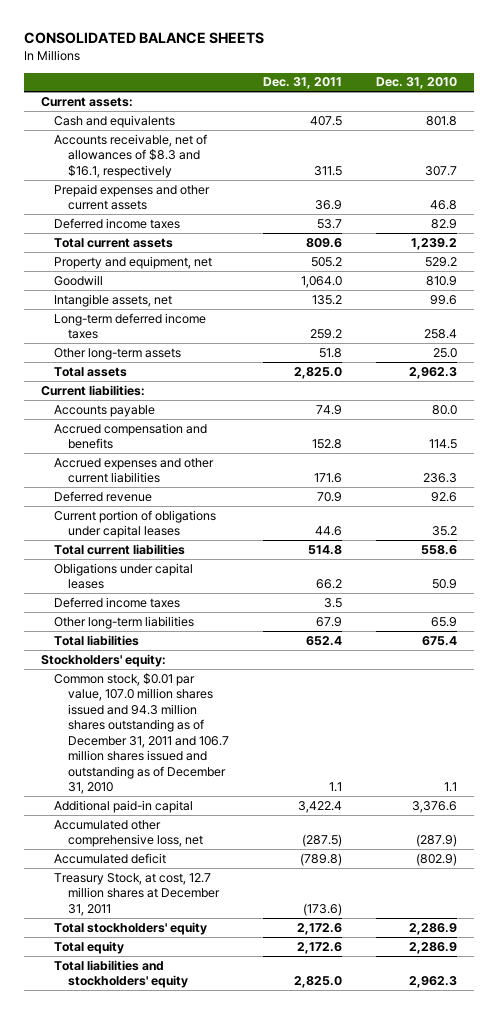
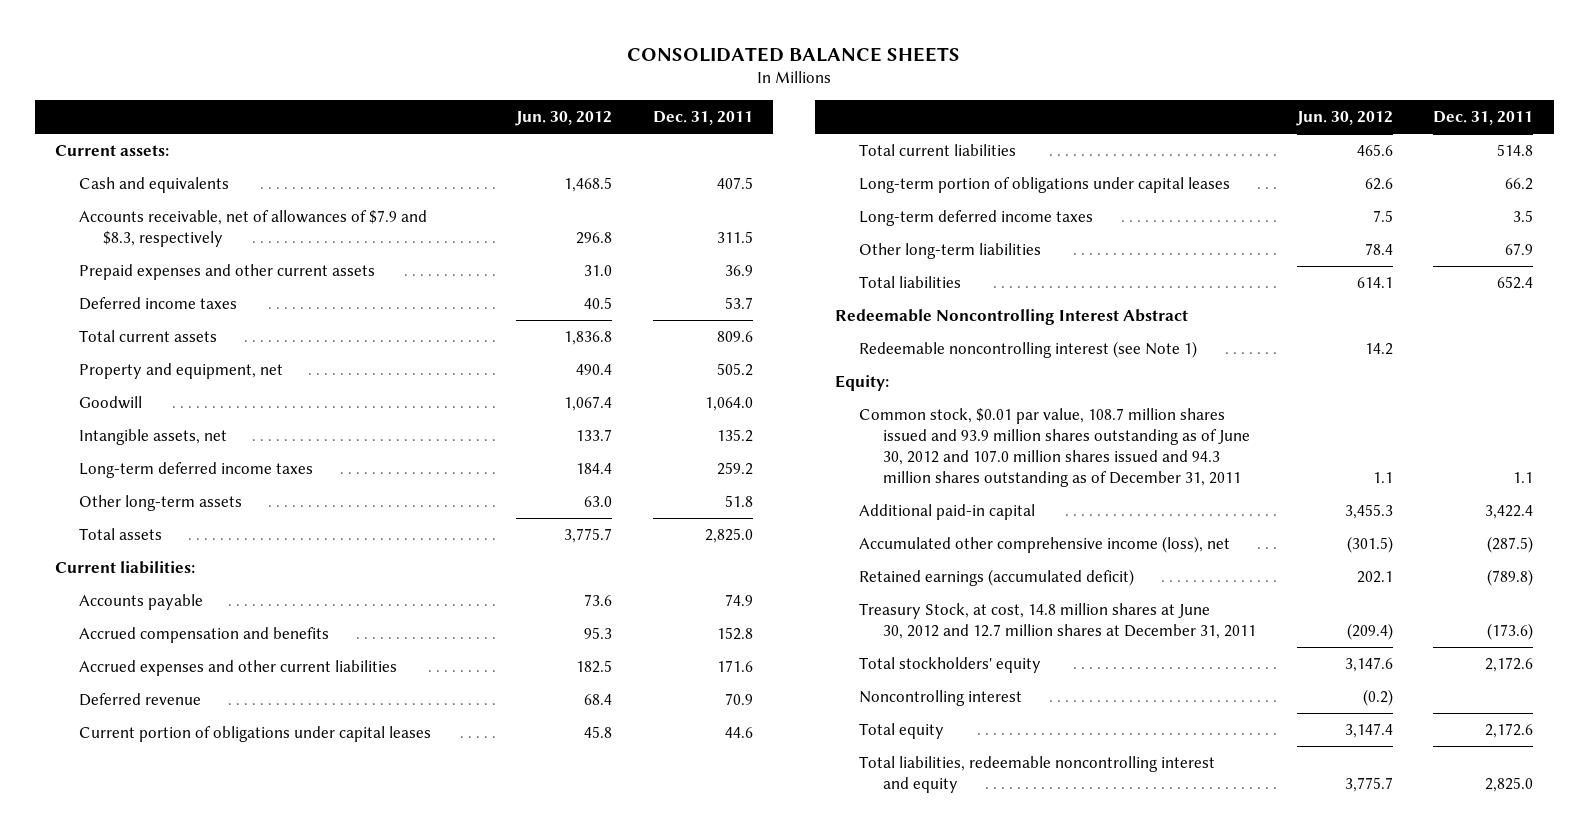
[376,77,458,90] Dec. 31, 2010 -> none
none -> [515,111,613,127] Jun. 30, 2012
[54,133,208,178] Accounts receivable, net of allowances of $8.3 and $16.1, respectively -> [78,210,427,247] Accounts receivable, net of allowances of $7.9 and $8.3, respectively
[54,562,194,590] Obligations under capital leases -> [859,177,1231,194] Long-term portion of obligations under capital leases
[54,596,181,608] Deferred income taxes -> [859,210,1094,227] Long-term deferred income taxes
none -> [835,309,1189,326] Redeemable Noncontrolling Interest Abstract
none -> [859,341,1198,359] Redeemable noncontrolling interest (see Note 1)
[40,653,166,667] Stockholders' equity: -> [835,375,890,392] Equity:
[54,672,230,795] Common stock, $0.01 par value, 107.0 million shares issued and 94.3 million shares outstanding as of December 31, 2011 and 106.7 million shares issued and outstanding as of December 31, 2010 -> [859,408,1251,487] Common stock, $0.01 par value, 108.7 million shares issued and 93.9 million shares outstanding as of June 30, 2012 and 107.0 million shares issued and 94.3 million shares outstanding as of December 31, 2011
[54,819,204,848] Accumulated other comprehensive loss, net -> [859,536,1231,554] Accumulated other comprehensive income (loss), net
[54,852,167,864] Accumulated deficit -> [859,569,1135,587] Retained earnings (accumulated deficit)
[54,872,221,916] Treasury Stock, at cost, 12.7 million shares at December 31, 2011 -> [859,603,1257,639] Treasury Stock, at cost, 14.8 million shares at June 30, 2012 and 12.7 million shares at December 31, 2011
none -> [859,690,1023,707] Noncontrolling interest
[54,959,189,989] Total liabilities and stockholders' equity -> [859,756,1216,793] Total liabilities, redeemable noncontrolling interest and equity

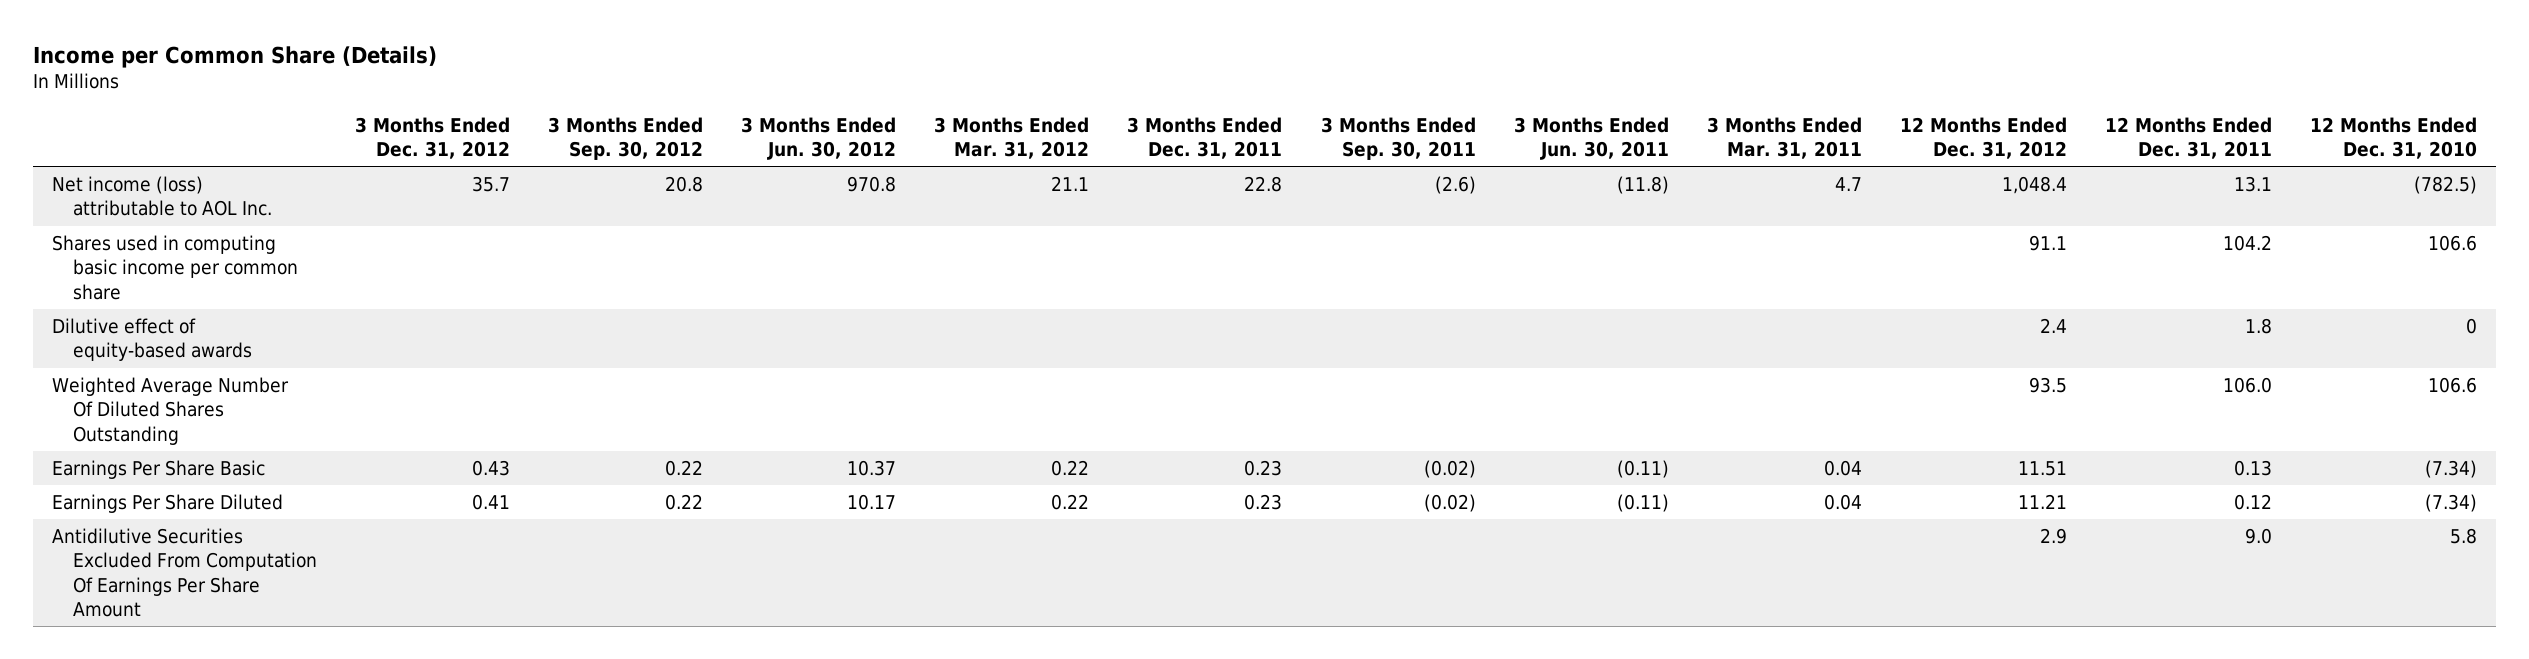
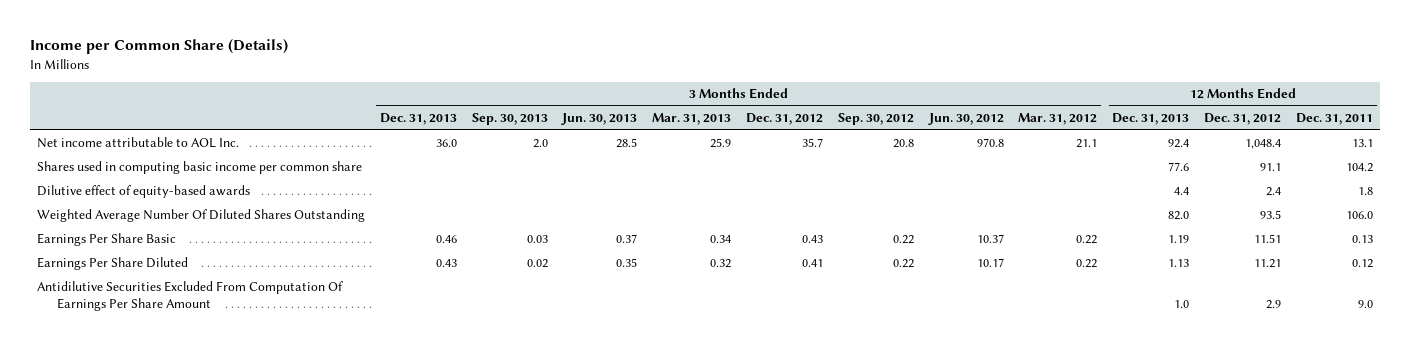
[1127,116,1283,160] 3 Months Ended Dec. 31, 2011 -> none
[1320,116,1476,161] 3 Months Ended Sep. 30, 2011 -> none
[1513,116,1669,161] 3 Months Ended Jun. 30, 2011 -> none
[1706,116,1862,160] 3 Months Ended Mar. 31, 2011 -> none
[2310,116,2478,160] 12 Months Ended Dec. 31, 2010 -> none
none -> [379,113,457,126] Dec. 31, 2013
none -> [471,113,548,126] Sep. 30, 2013
none -> [561,113,638,126] Jun. 30, 2013
none -> [652,113,732,126] Mar. 31, 2013
none -> [1112,113,1190,126] Dec. 31, 2013
[52,176,273,217] Net income (loss) attributable to AOL Inc. -> [36,137,239,149] Net income attributable to AOL Inc.

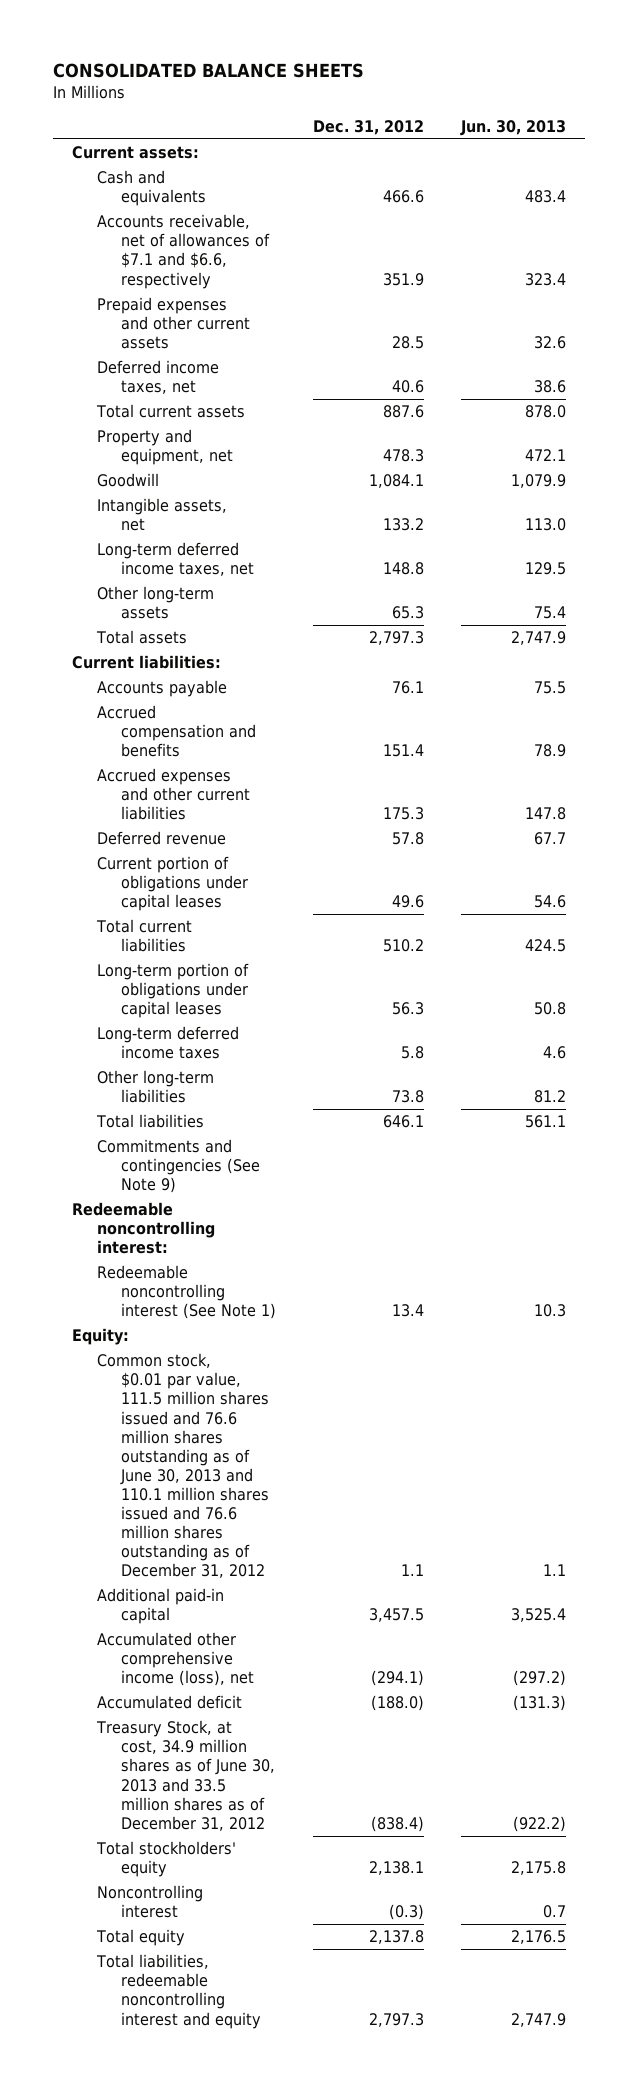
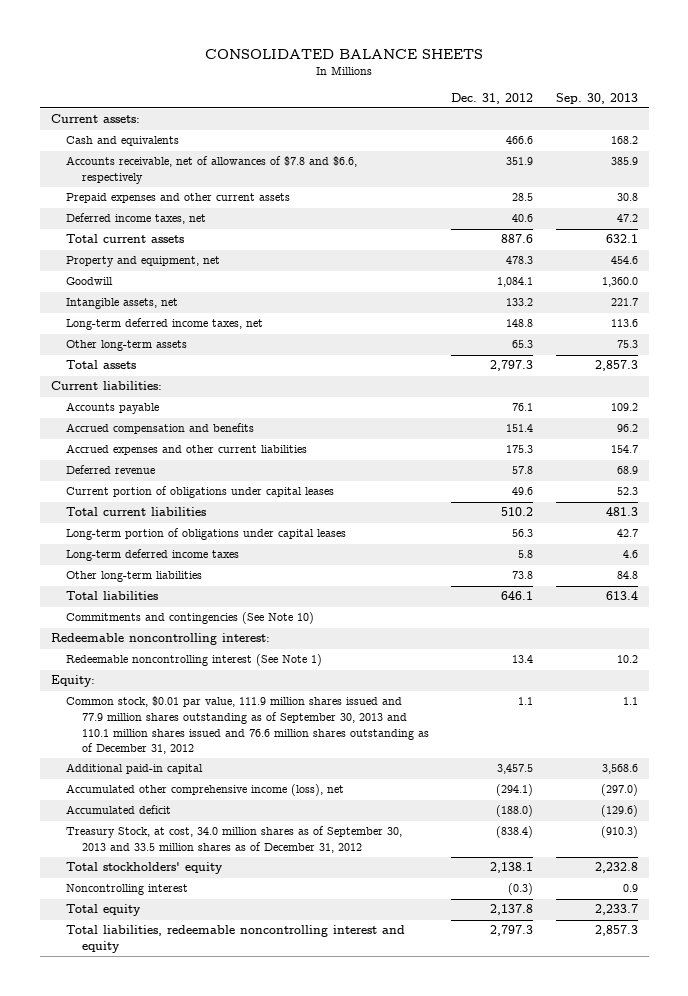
[460,119,567,136] Jun. 30, 2013 -> none
none -> [555,92,638,104] Sep. 30, 2013
[96,214,271,289] Accounts receivable, net of allowances of $7.1 and $6.6, respectively -> [66,156,358,185] Accounts receivable, net of allowances of $7.8 and $6.6, respectively
[96,1139,261,1194] Commitments and contingencies (See Note 9) -> [66,612,315,625] Commitments and contingencies (See Note 10)
[96,1353,270,1579] Common stock, $0.01 par value, 111.5 million shares issued and 76.6 million shares outstanding as of June 30, 2013 and 110.1 million shares issued and 76.6 million shares outstanding as of December 31, 2012 -> [66,696,429,755] Common stock, $0.01 par value, 111.9 million shares issued and 77.9 million shares outstanding as of September 30, 2013 and 110.1 million shares issued and 76.6 million shares outstanding as of December 31, 2012
[95,1720,276,1831] Treasury Stock, at cost, 34.9 million shares as of June 30, 2013 and 33.5 million shares as of December 31, 2012 -> [66,826,403,854] Treasury Stock, at cost, 34.0 million shares as of September 30, 2013 and 33.5 million shares as of December 31, 2012

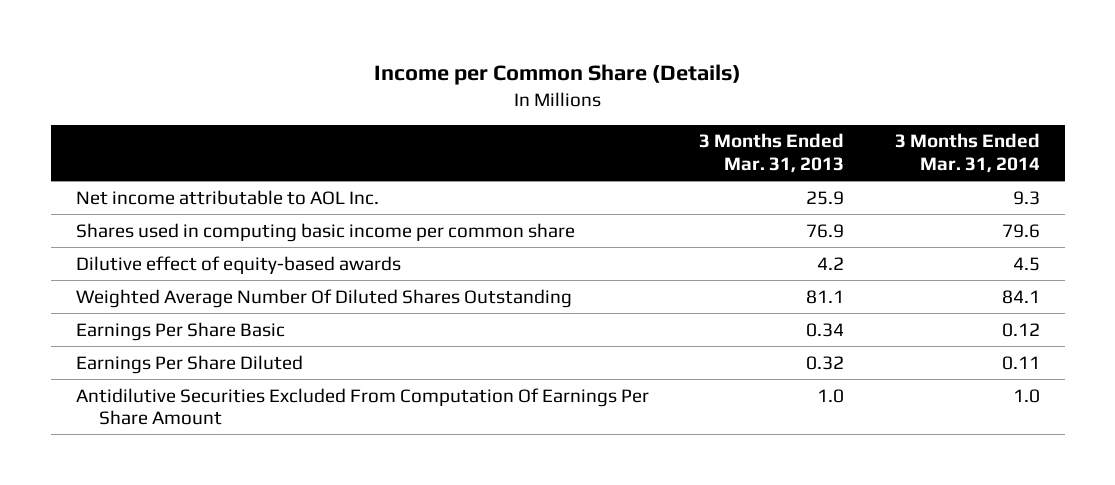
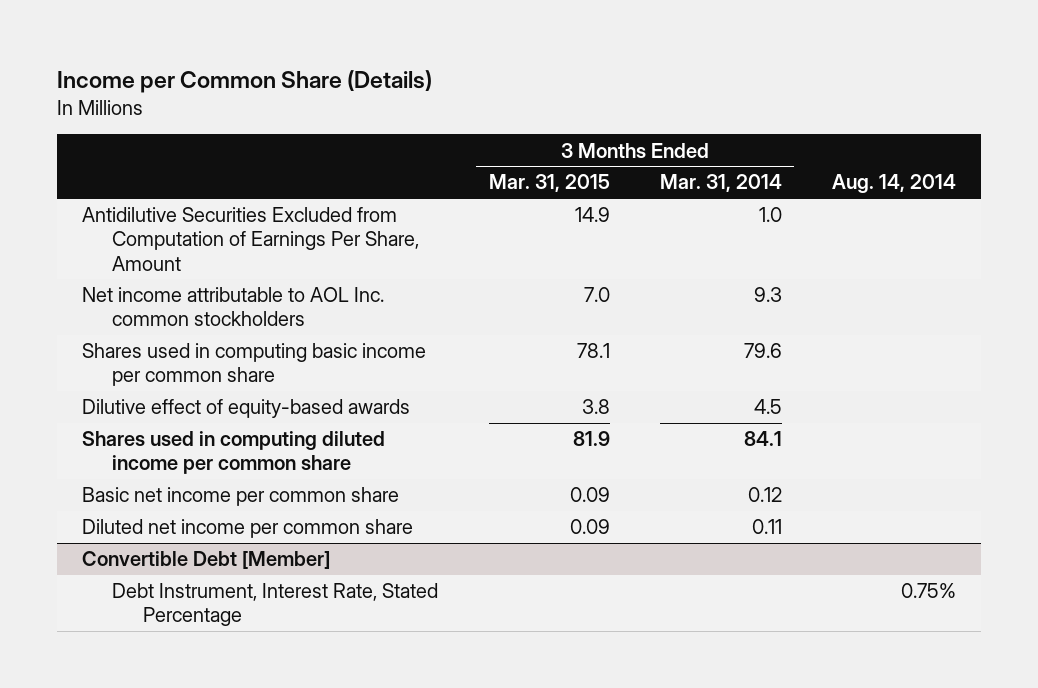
[699,133,845,173] 3 Months Ended Mar. 31, 2013 -> none
none -> [488,174,610,193] Mar. 31, 2015
none -> [832,174,957,194] Aug. 14, 2014
none -> [81,207,420,271] Antidilutive Securities Excluded from Computation of Earnings Per Share, Amount
[75,189,379,205] Net income attributable to AOL Inc. -> [81,287,384,327] Net income attributable to AOL Inc. common stockholders
[75,387,649,426] Antidilutive Securities Excluded From Computation Of Earnings Per Share Amount -> none
[75,288,572,308] Weighted Average Number Of Diluted Shares Outstanding -> [81,431,385,475] Shares used in computing diluted income per common share
[75,321,285,341] Earnings Per Share Basic -> [81,487,399,507] Basic net income per common share
[75,354,303,374] Earnings Per Share Diluted -> [81,519,413,539] Diluted net income per common share
none -> [81,551,330,570] Convertible Debt [Member]
none -> [112,583,439,627] Debt Instrument, Interest Rate, Stated Percentage

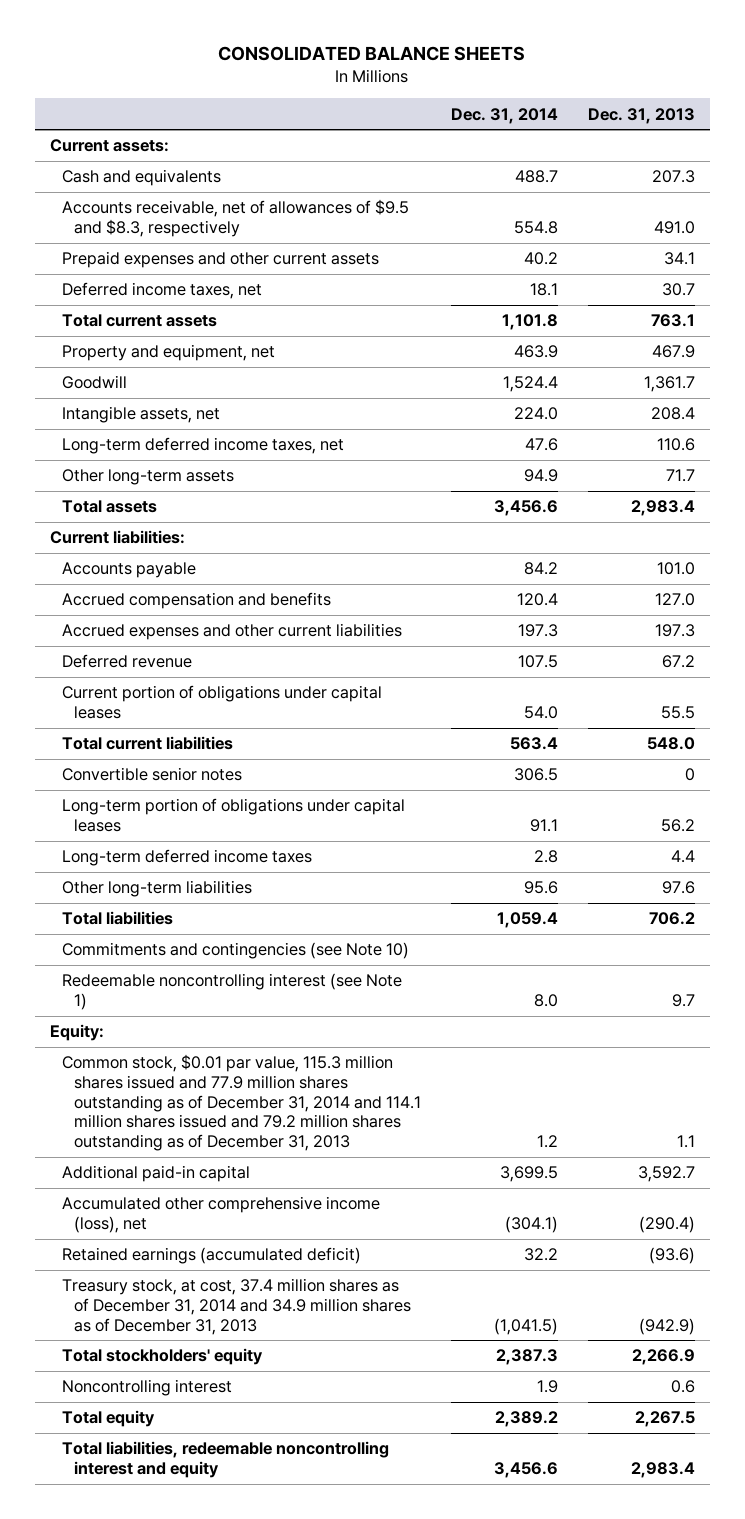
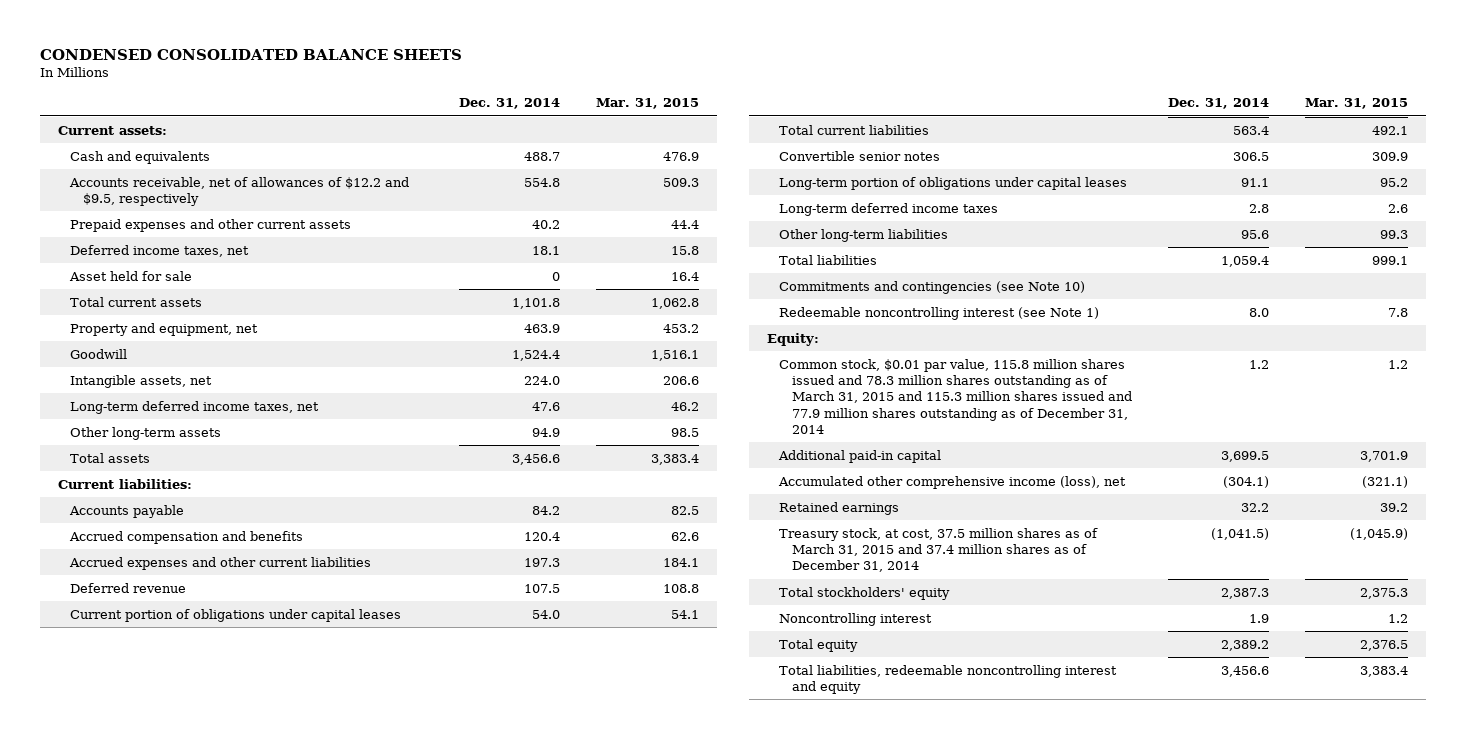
[218,46,526,62] CONSOLIDATED BALANCE SHEETS -> [39,48,462,60] CONDENSED CONSOLIDATED BALANCE SHEETS
[587,107,695,124] Dec. 31, 2013 -> none
none -> [596,98,700,110] Mar. 31, 2015
[61,199,409,237] Accounts receivable, net of allowances of $9.5 and $8.3, respectively -> [69,176,410,207] Accounts receivable, net of allowances of $12.2 and $9.5, respectively
none -> [69,270,193,281] Asset held for sale
[61,1054,421,1151] Common stock, $0.01 par value, 115.3 million shares issued and 77.9 million shares outstanding as of December 31, 2014 and 114.1 million shares issued and 79.2 million shares outstanding as of December 31, 2013 -> [779,358,1132,435] Common stock, $0.01 par value, 115.8 million shares issued and 78.3 million shares outstanding as of March 31, 2015 and 115.3 million shares issued and 77.9 million shares outstanding as of December 31, 2014
[61,1247,361,1265] Retained earnings (accumulated deficit) -> [779,501,900,515] Retained earnings
[61,1278,411,1335] Treasury stock, at cost, 37.4 million shares as of December 31, 2014 and 34.9 million shares as of December 31, 2013 -> [779,527,1099,573] Treasury stock, at cost, 37.5 million shares as of March 31, 2015 and 37.4 million shares as of December 31, 2014

